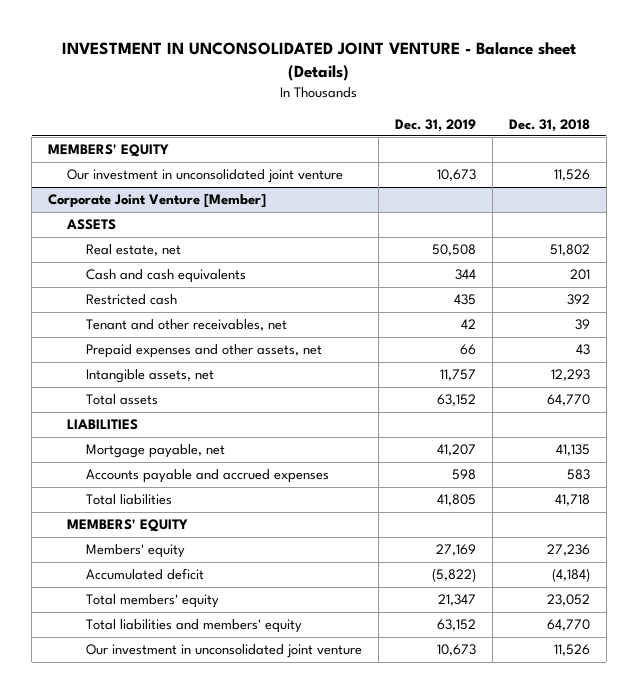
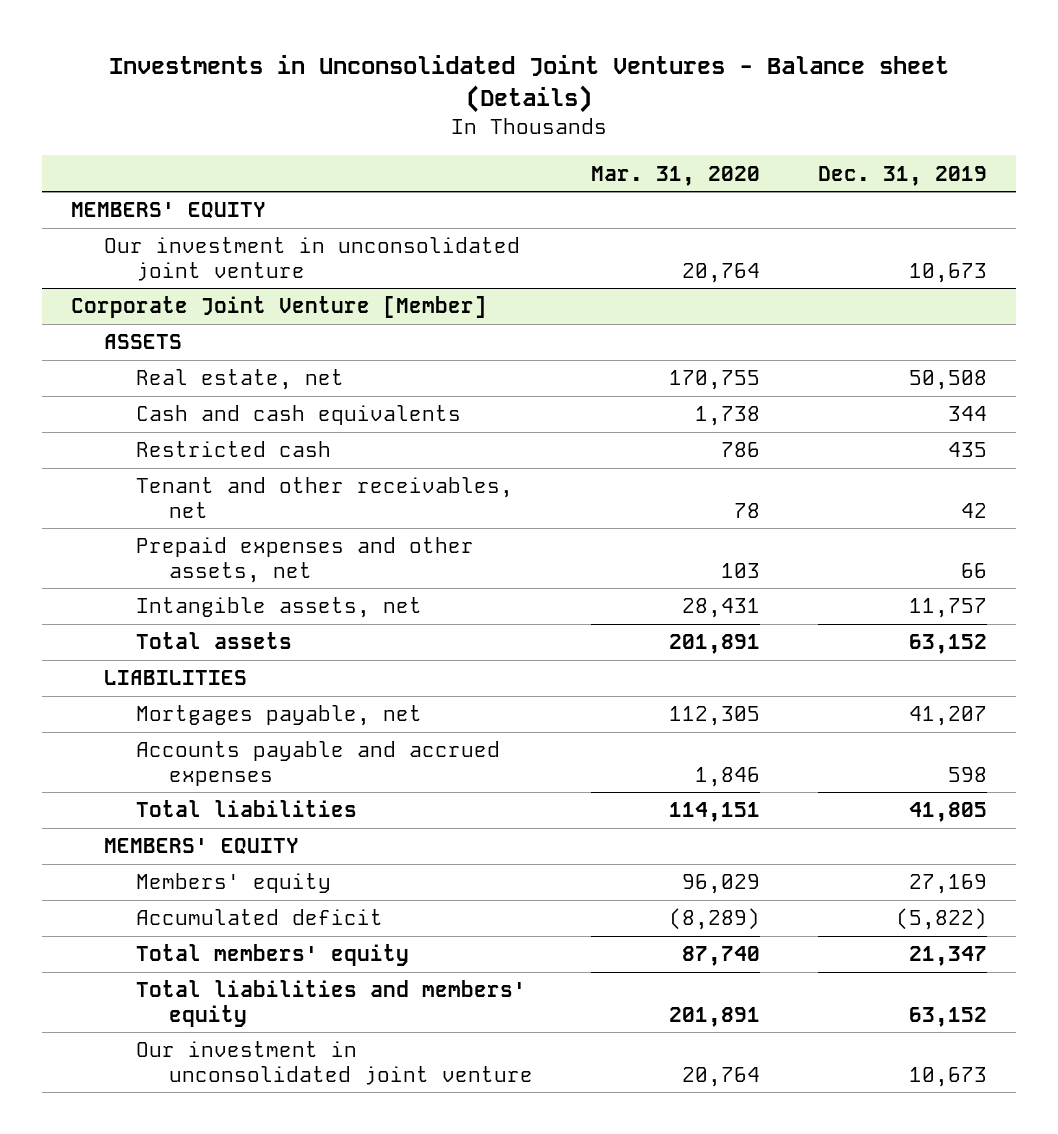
[61,42,576,82] INVESTMENT IN UNCONSOLIDATED JOINT VENTURE - Balance sheet (Details) -> [108,55,949,114] Investments in Unconsolidated Joint Ventures - Balance sheet (Details)
[508,118,590,132] Dec. 31, 2018 -> none
none -> [591,165,761,186] Mar. 31, 2020
[85,444,225,459] Mortgage payable, net -> [136,705,423,727] Mortgages payable, net

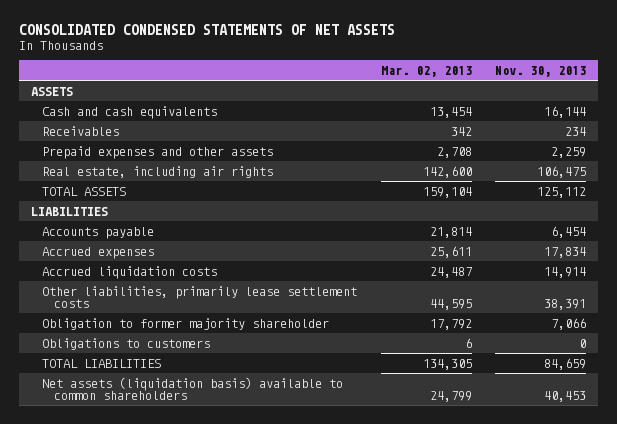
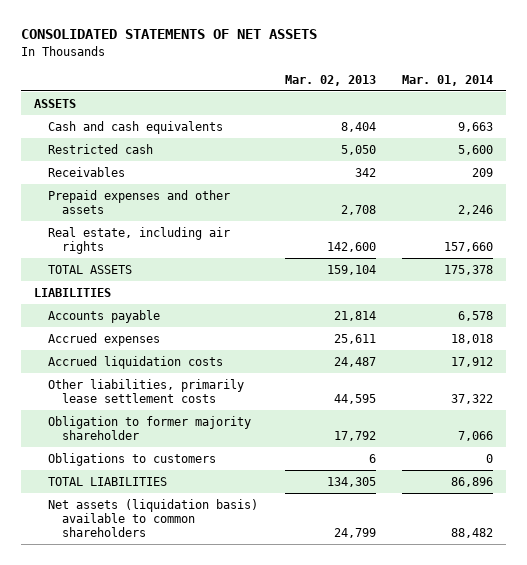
[18,24,395,36] CONSOLIDATED CONDENSED STATEMENTS OF NET ASSETS -> [20,29,317,40] CONSOLIDATED STATEMENTS OF NET ASSETS
[495,66,587,78] Nov. 30, 2013 -> none
none -> [401,74,493,86] Mar. 01, 2014
[429,106,472,118] 13,454 -> [340,121,376,132] 8,404
none -> [48,143,154,154] Restricted cash

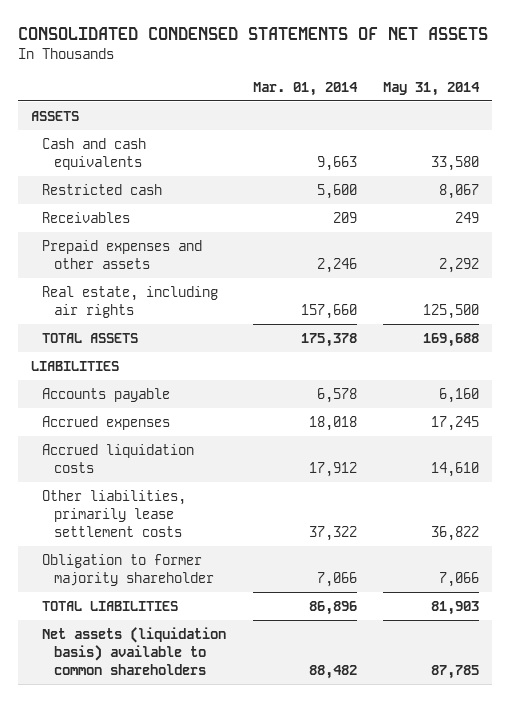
[20,29,317,40] CONSOLIDATED STATEMENTS OF NET ASSETS -> [17,26,488,40] CONSOLIDATED CONDENSED STATEMENTS OF NET ASSETS
[284,74,376,86] Mar. 02, 2013 -> none
none -> [382,81,480,96] May 31, 2014
[48,452,217,466] Obligations to customers -> none

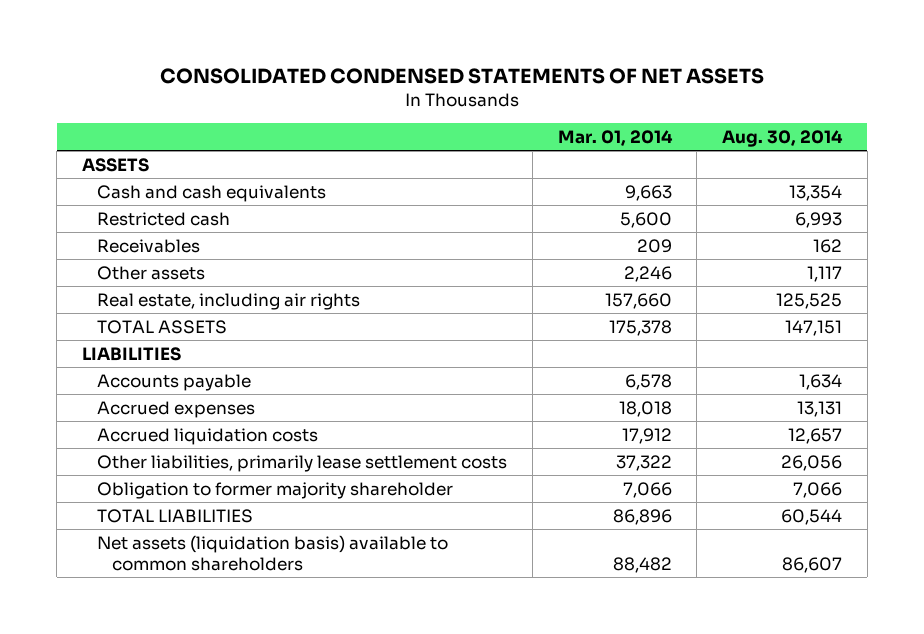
[382,81,480,96] May 31, 2014 -> none
none -> [722,129,844,147] Aug. 30, 2014
[42,239,203,269] Prepaid expenses and other assets -> [96,265,205,280] Other assets

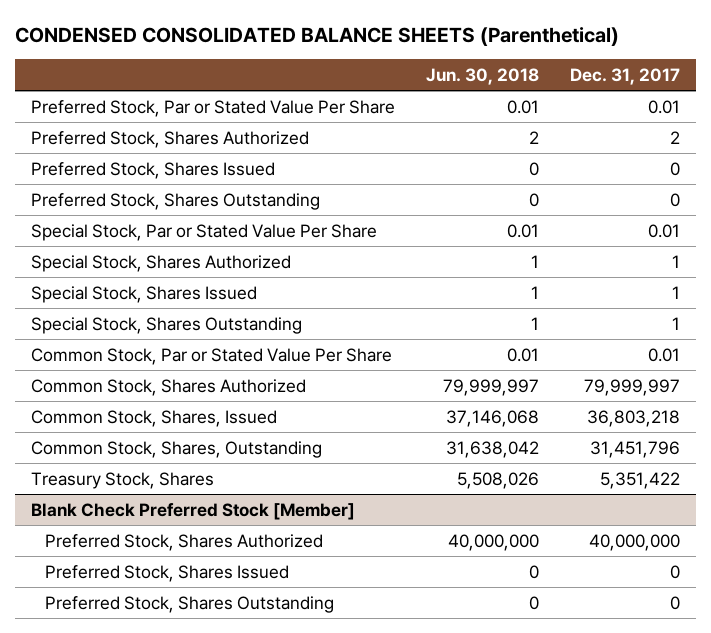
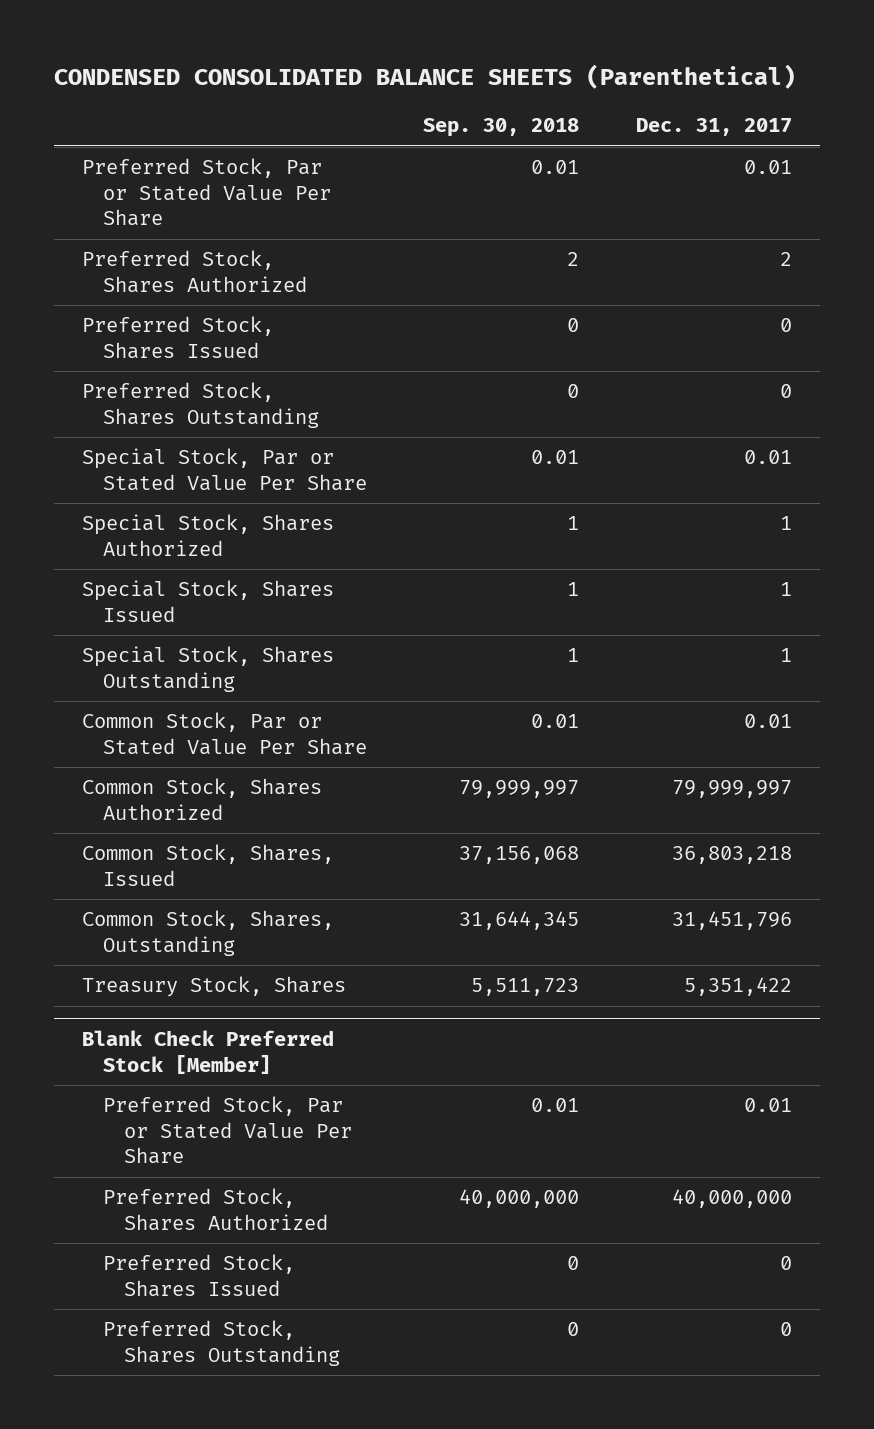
[425,67,539,85] Jun. 30, 2018 -> none
none -> [423,118,580,138] Sep. 30, 2018
none -> [102,1096,352,1165] Preferred Stock, Par or Stated Value Per Share

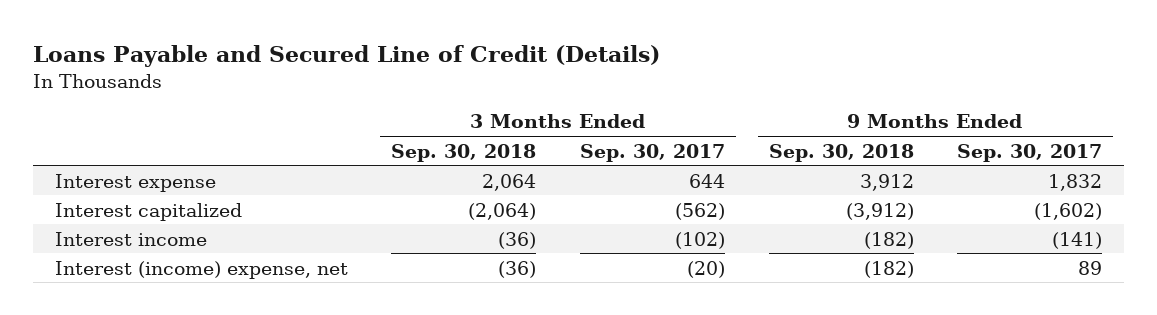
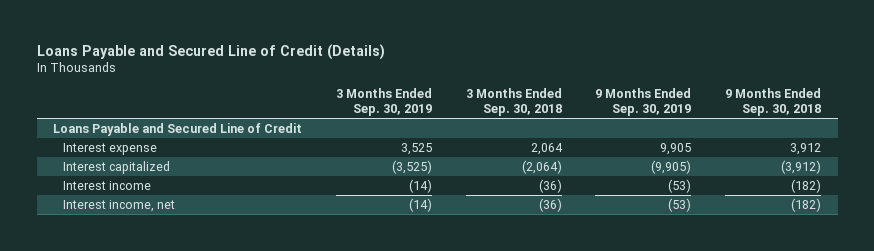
[579,143,725,162] Sep. 30, 2017 -> none
[957,143,1103,162] Sep. 30, 2017 -> none
none -> [336,88,433,117] 3 Months Ended Sep. 30, 2019
none -> [595,88,692,117] 9 Months Ended Sep. 30, 2019
none -> [53,122,303,136] Loans Payable and Secured Line of Credit
[54,260,348,279] Interest (income) expense, net -> [62,199,175,212] Interest income, net

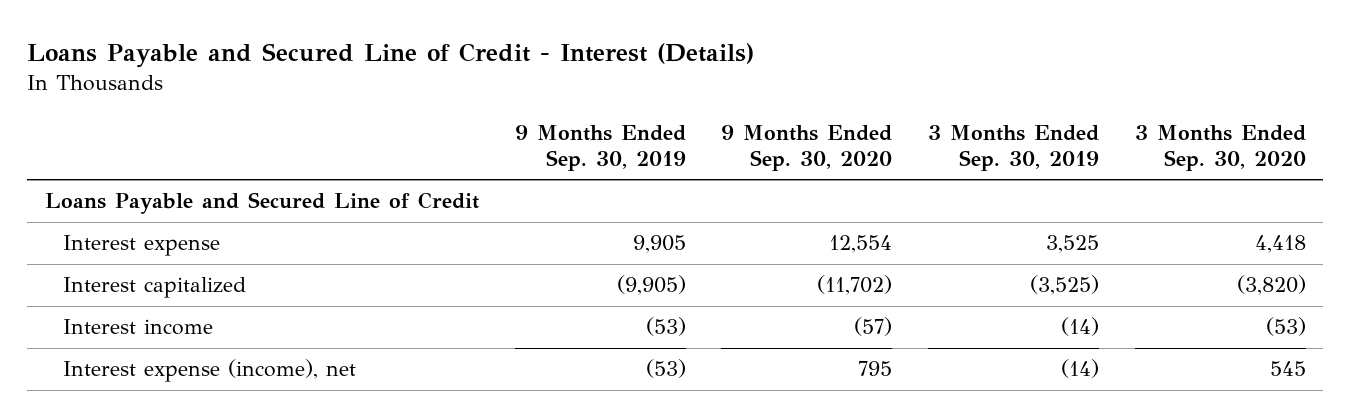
[36,43,385,60] Loans Payable and Secured Line of Credit (Details) -> [27,42,755,68] Loans Payable and Secured Line of Credit - Interest (Details)
[465,88,562,117] 3 Months Ended Sep. 30, 2018 -> none
[724,88,821,117] 9 Months Ended Sep. 30, 2018 -> none
none -> [721,124,893,171] 9 Months Ended Sep. 30, 2020
none -> [1134,124,1306,171] 3 Months Ended Sep. 30, 2020
[62,199,175,212] Interest income, net -> [63,359,357,383] Interest expense (income), net

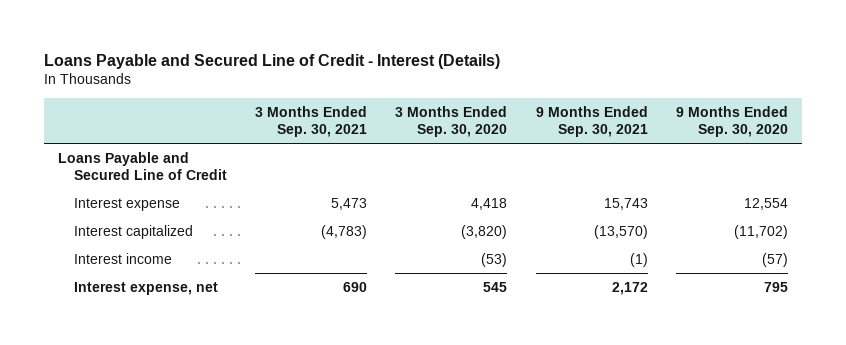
[514,124,686,171] 9 Months Ended Sep. 30, 2019 -> none
[927,124,1099,171] 3 Months Ended Sep. 30, 2019 -> none
none -> [255,105,368,138] 3 Months Ended Sep. 30, 2021
none -> [535,105,648,138] 9 Months Ended Sep. 30, 2021
[63,359,357,383] Interest expense (income), net -> [74,281,219,295] Interest expense, net

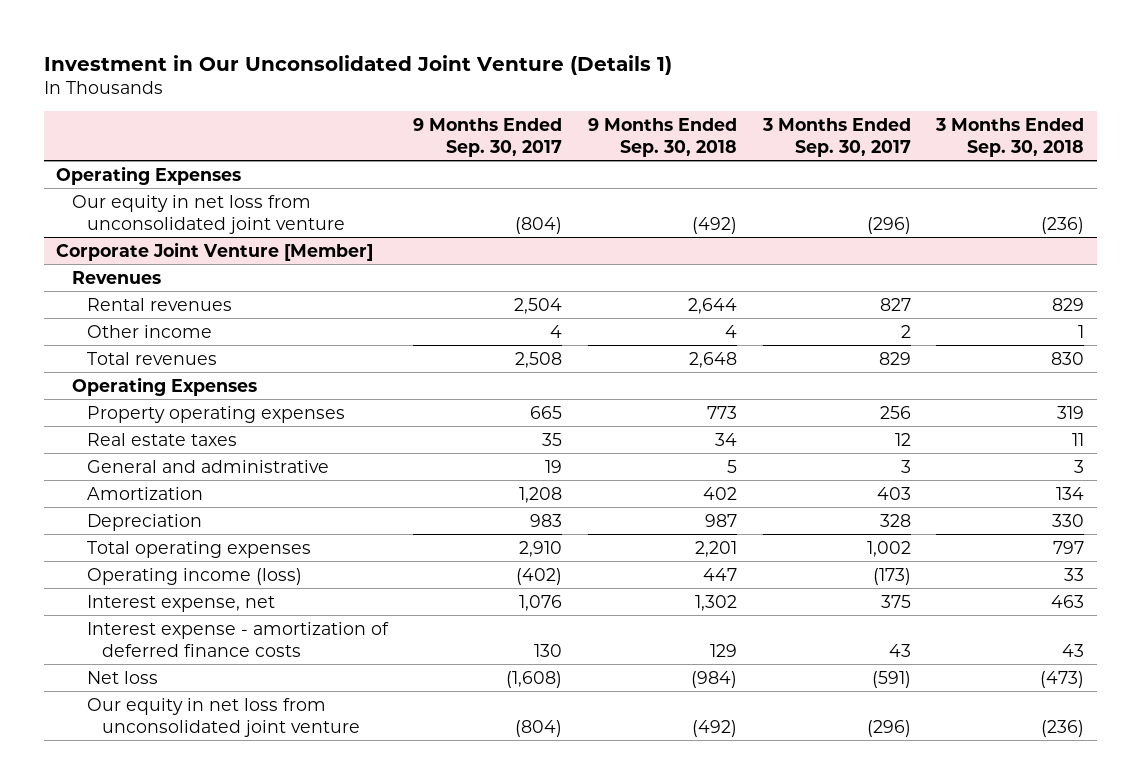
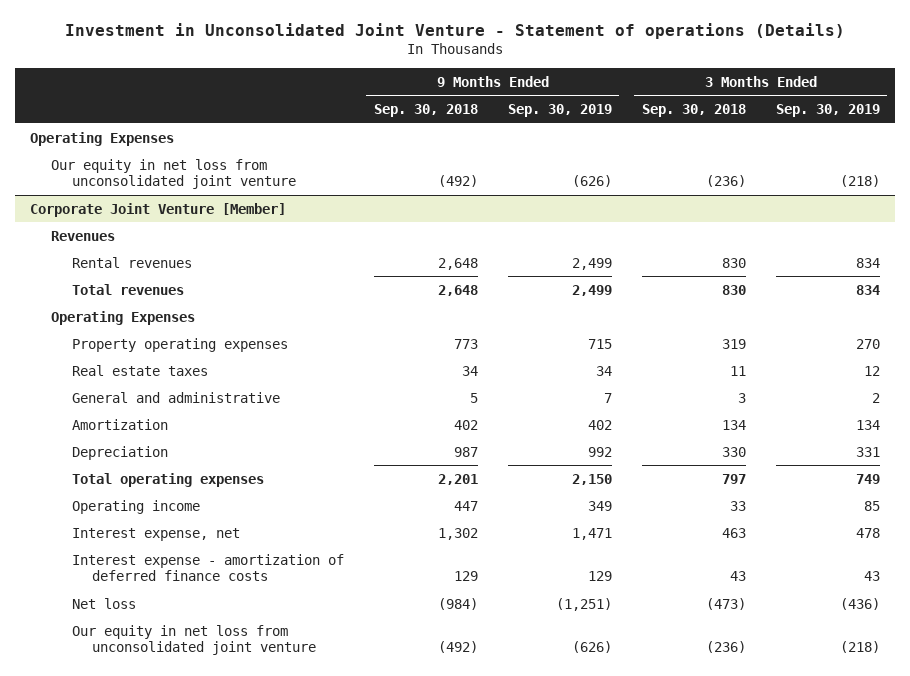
[43,54,672,75] Investment in Our Unconsolidated Joint Venture (Details 1) -> [64,23,845,40] Investment in Unconsolidated Joint Venture - Statement of operations (Details)
[413,117,563,158] 9 Months Ended Sep. 30, 2017 -> none
[761,117,911,158] 3 Months Ended Sep. 30, 2017 -> none
none -> [507,104,612,118] Sep. 30, 2019
none -> [775,104,880,118] Sep. 30, 2019
[86,324,212,338] Other income -> none
[688,297,738,314] 2,644 -> [437,257,478,270] 2,648
[1052,297,1085,311] 829 -> [721,257,746,268] 830
[86,567,302,585] Operating income (loss) -> [71,499,200,514] Operating income

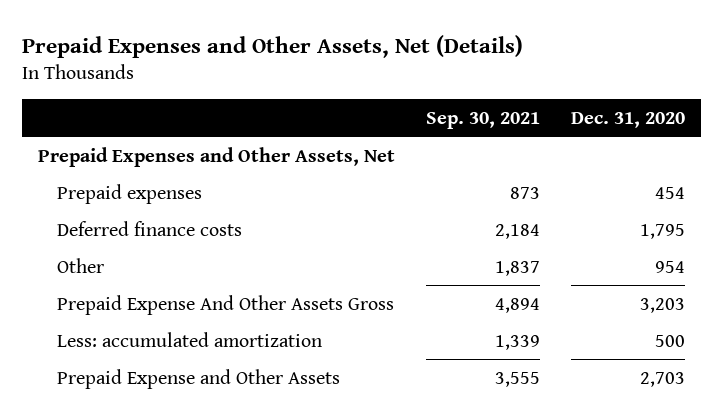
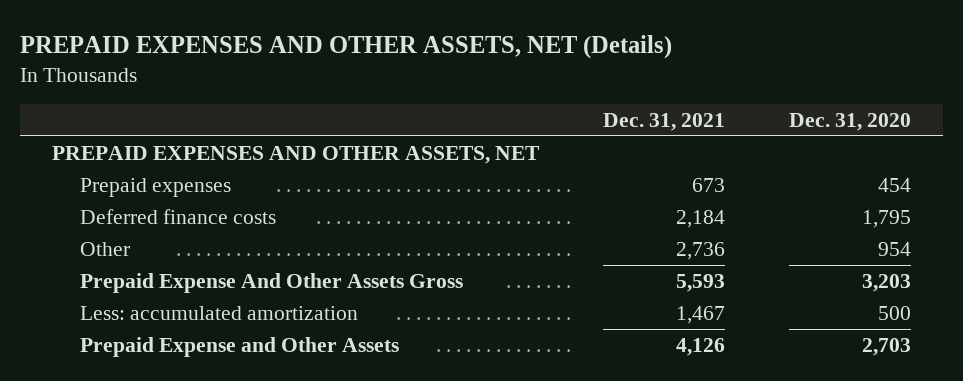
[21,34,523,58] Prepaid Expenses and Other Assets, Net (Details) -> [19,35,672,60] PREPAID EXPENSES AND OTHER ASSETS, NET (Details)
[425,112,540,130] Sep. 30, 2021 -> none
none -> [602,112,725,131] Dec. 31, 2021
[37,146,395,167] Prepaid Expenses and Other Assets, Net -> [51,145,540,164] PREPAID EXPENSES AND OTHER ASSETS, NET

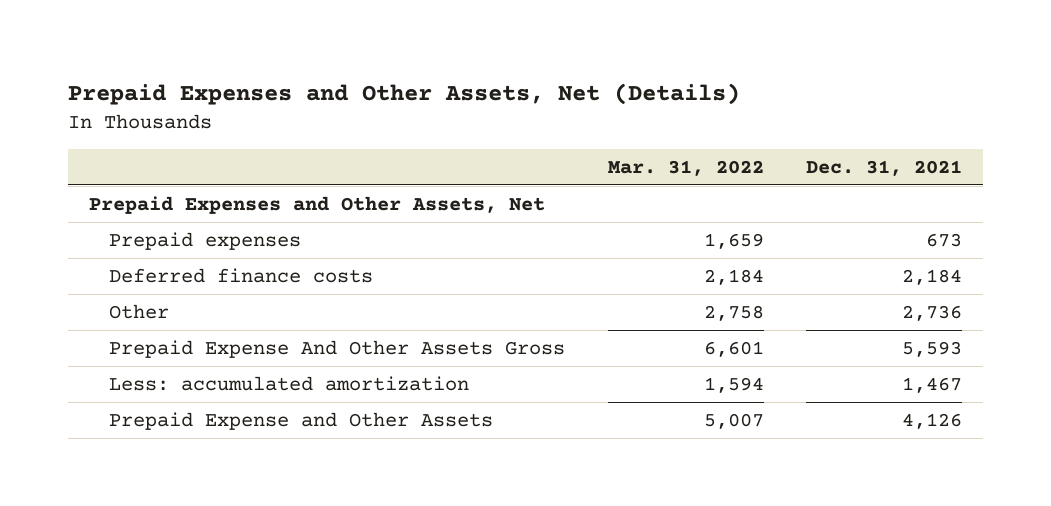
[19,35,672,60] PREPAID EXPENSES AND OTHER ASSETS, NET (Details) -> [68,83,741,106] Prepaid Expenses and Other Assets, Net (Details)
[789,112,912,131] Dec. 31, 2020 -> none
none -> [607,159,764,176] Mar. 31, 2022
[51,145,540,164] PREPAID EXPENSES AND OTHER ASSETS, NET -> [89,195,546,214] Prepaid Expenses and Other Assets, Net

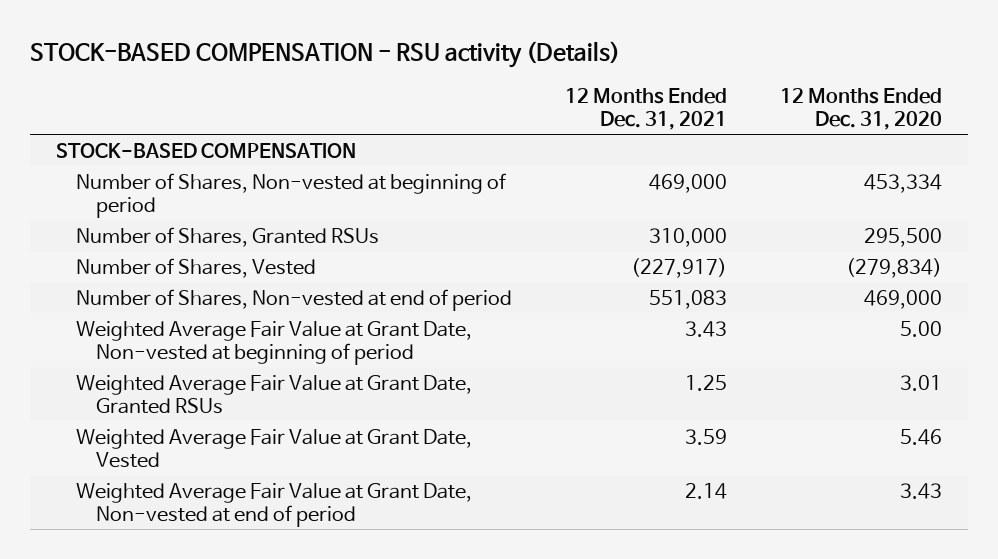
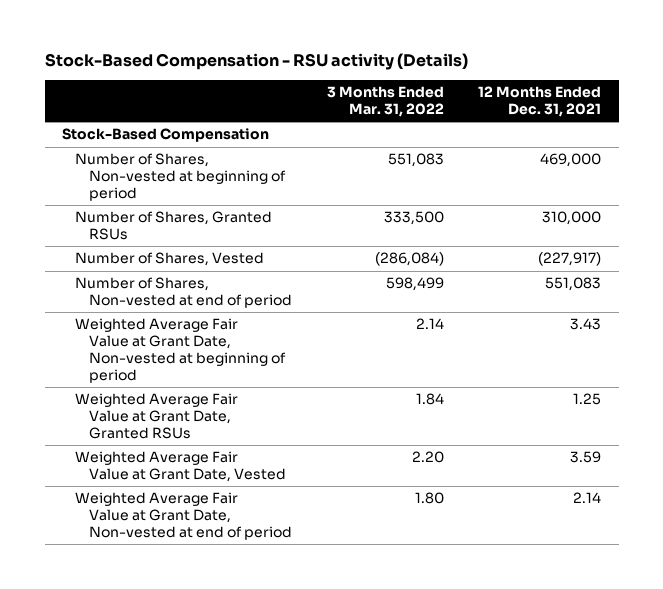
[29,41,620,69] STOCK-BASED COMPENSATION - RSU activity (Details) -> [44,53,468,71] Stock-Based Compensation - RSU activity (Details)
[779,87,942,130] 12 Months Ended Dec. 31, 2020 -> none
none -> [326,86,444,118] 3 Months Ended Mar. 31, 2022
[56,142,357,158] STOCK-BASED COMPENSATION -> [61,128,269,143] Stock-Based Compensation

